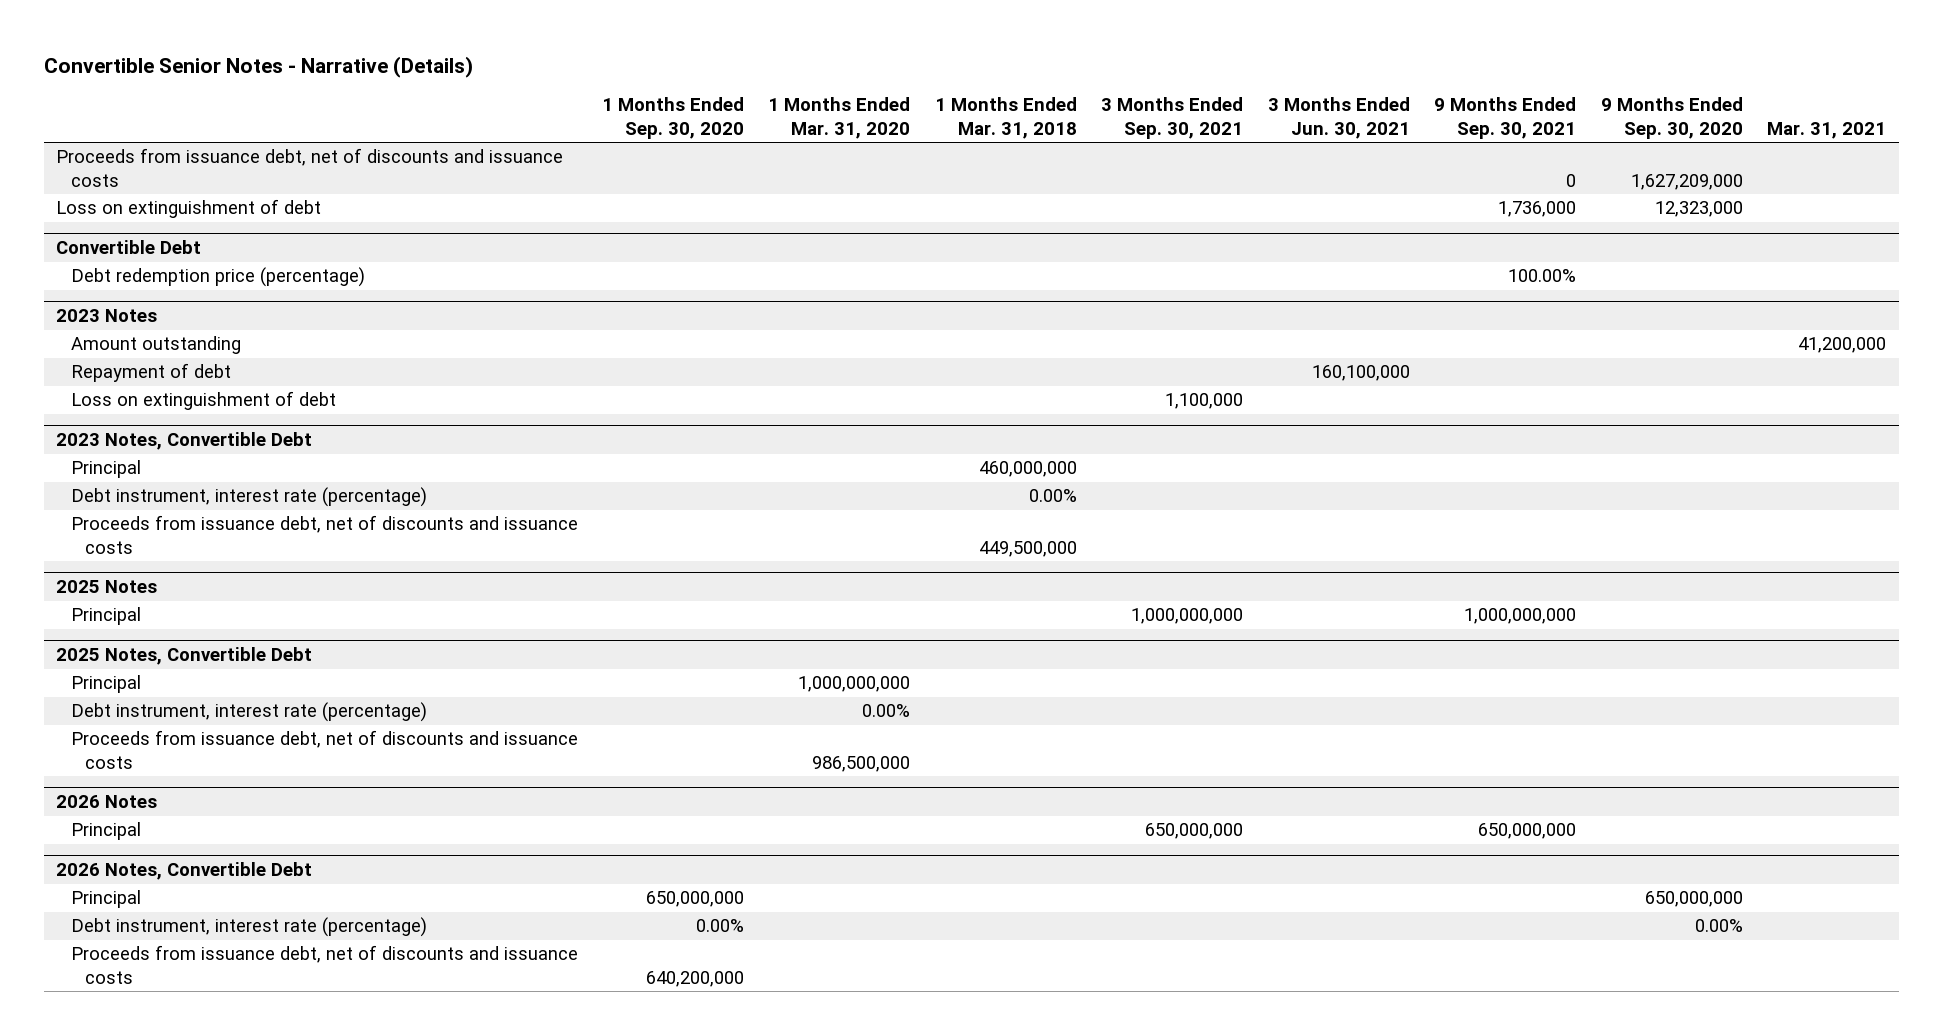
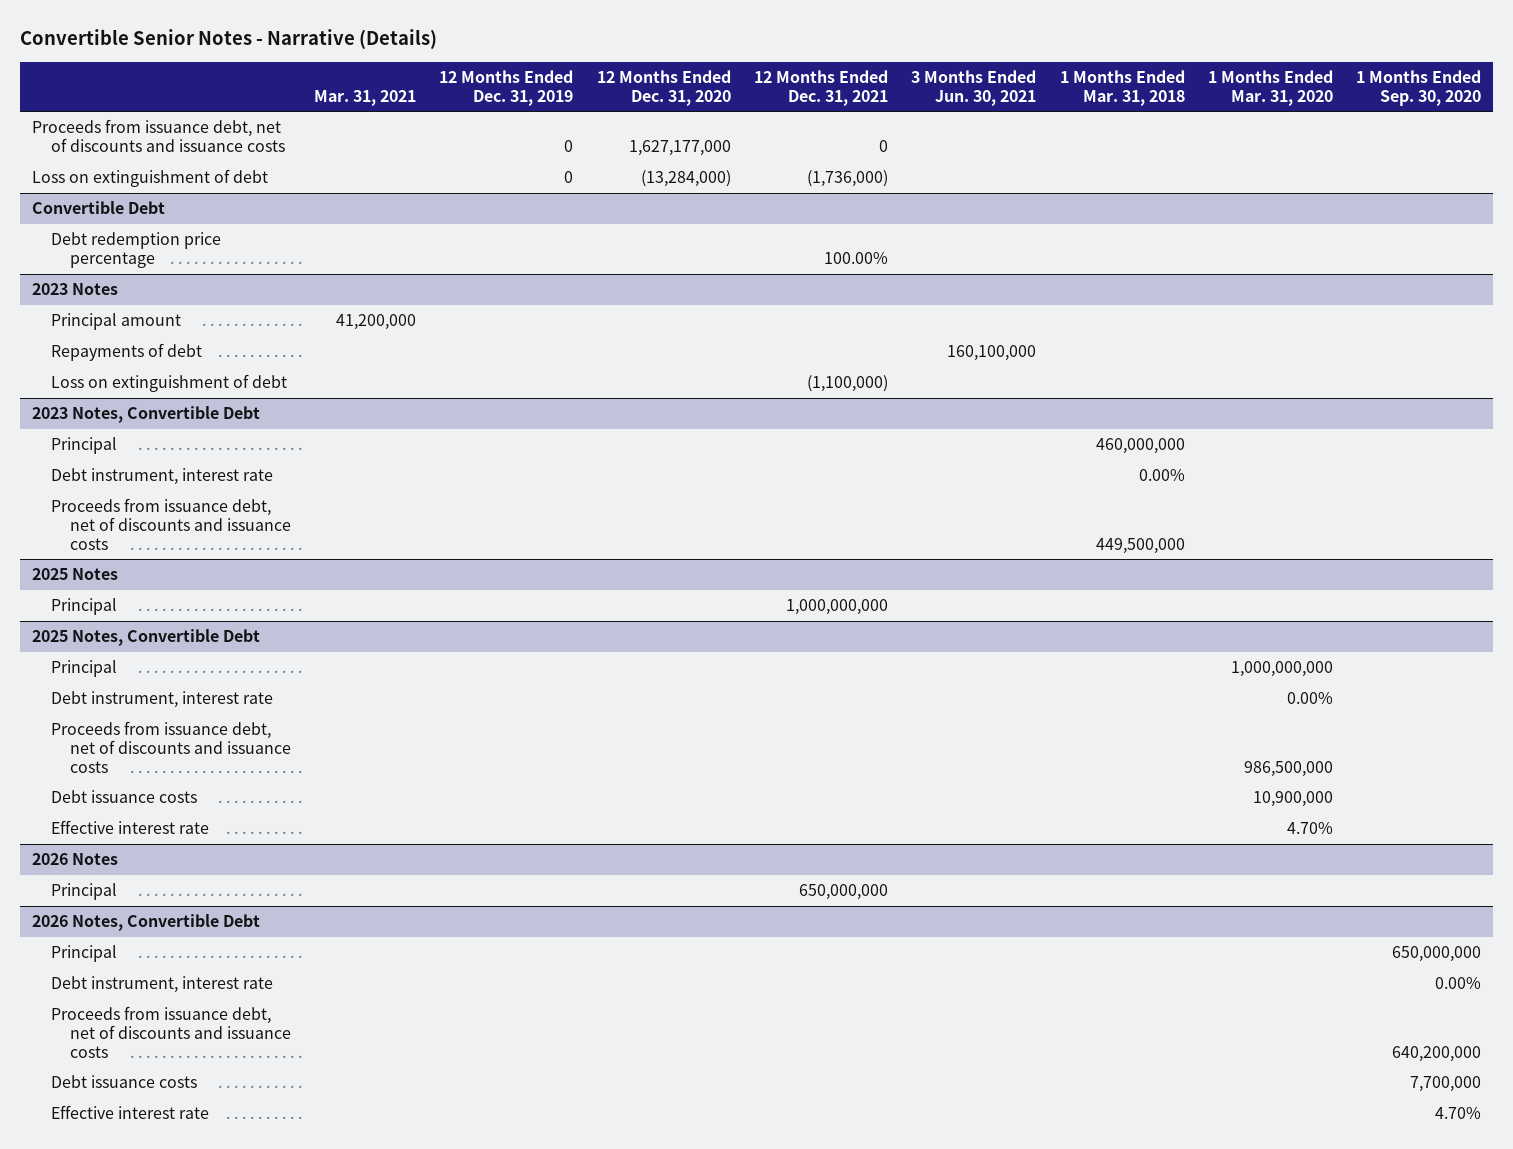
[1101,97,1244,139] 3 Months Ended Sep. 30, 2021 -> none
[1434,97,1577,139] 9 Months Ended Sep. 30, 2021 -> none
[1600,97,1743,139] 9 Months Ended Sep. 30, 2020 -> none
none -> [439,69,574,106] 12 Months Ended Dec. 31, 2019
none -> [596,69,731,106] 12 Months Ended Dec. 31, 2020
none -> [754,69,889,106] 12 Months Ended Dec. 31, 2021
[70,267,365,288] Debt redemption price (percentage) -> [50,232,221,269] Debt redemption price percentage
[70,336,241,355] Amount outstanding -> [50,313,181,331] Principal amount
[70,363,231,383] Repayment of debt -> [50,343,202,362] Repayments of debt
[70,487,427,508] Debt instrument, interest rate (percentage) -> [50,468,273,486] Debt instrument, interest rate
[70,702,427,723] Debt instrument, interest rate (percentage) -> [50,691,273,709] Debt instrument, interest rate
none -> [50,790,197,804] Debt issuance costs
none -> [50,820,209,835] Effective interest rate
[70,917,427,938] Debt instrument, interest rate (percentage) -> [50,976,273,994] Debt instrument, interest rate
none -> [50,1075,197,1089] Debt issuance costs
none -> [50,1105,209,1120] Effective interest rate

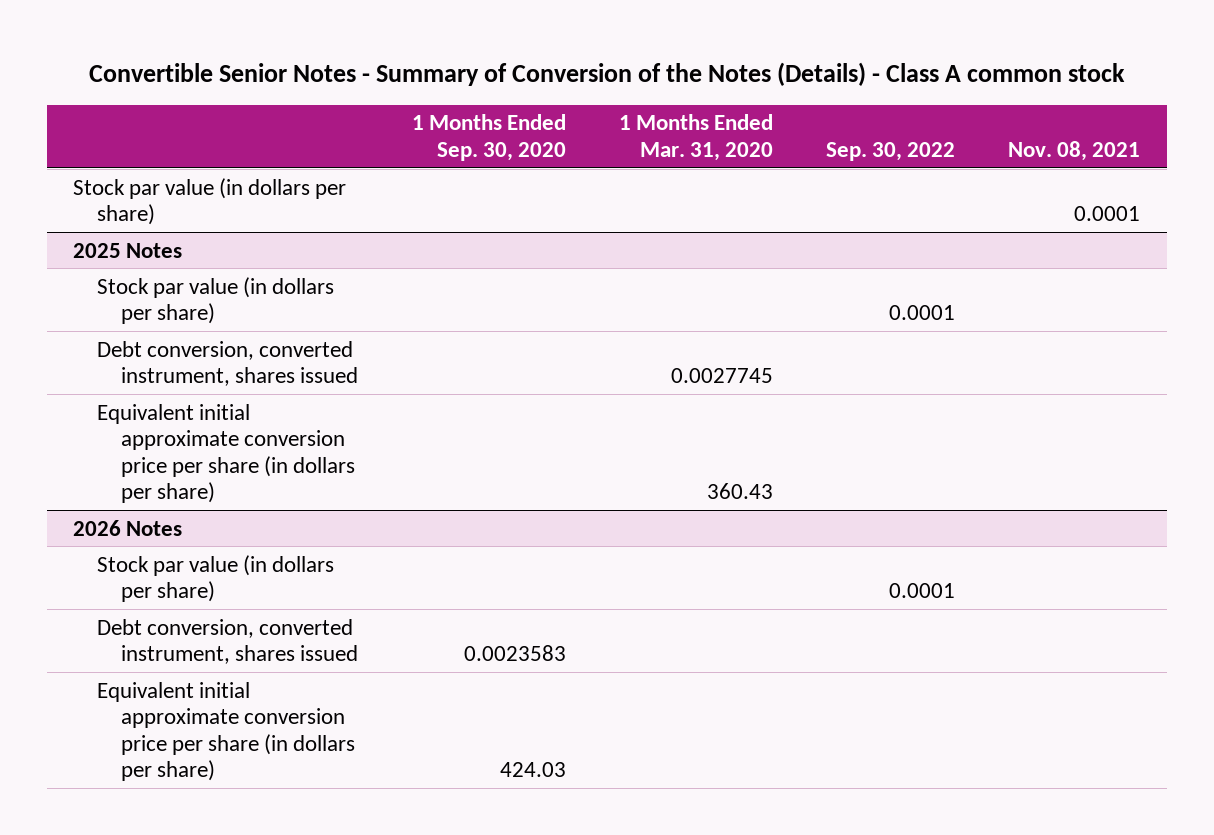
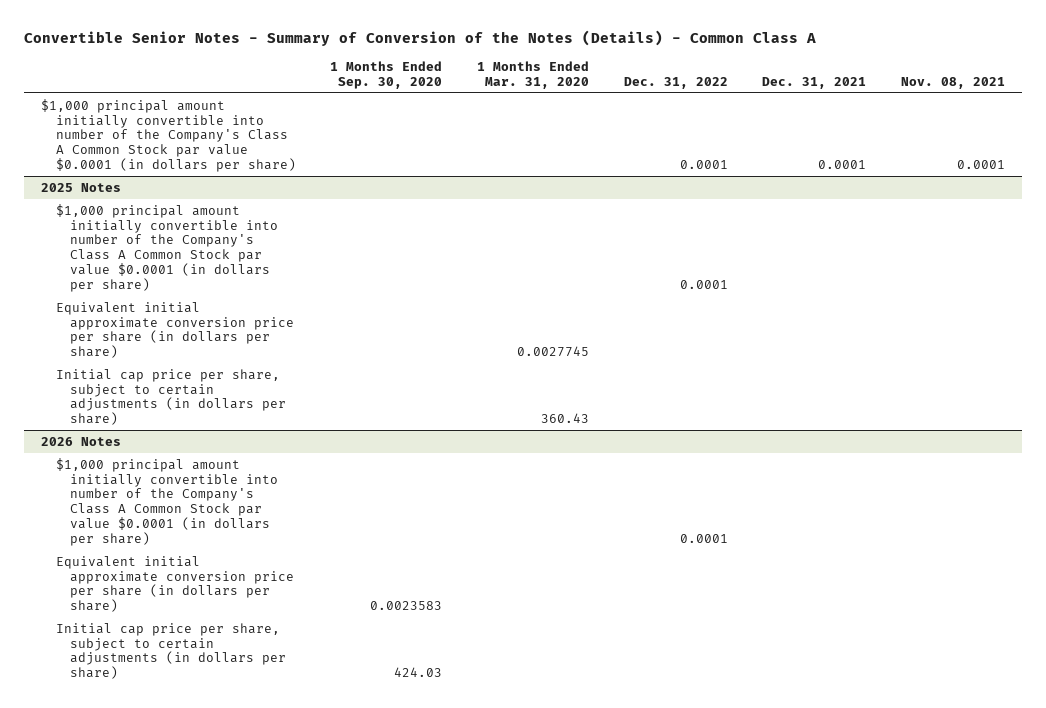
[88,62,1125,87] Convertible Senior Notes - Summary of Conversion of the Notes (Details) - Class A common stock -> [23,29,816,46] Convertible Senior Notes - Summary of Conversion of the Notes (Details) - Common Class A
[826,141,956,161] Sep. 30, 2022 -> none
none -> [623,76,728,89] Dec. 31, 2022
none -> [762,76,867,89] Dec. 31, 2021
[73,177,347,226] Stock par value (in dollars per share) -> [41,98,296,172] $1,000 principal amount initially convertible into number of the Company's Class A Common Stock par value $0.0001 (in dollars per share)
[97,276,335,325] Stock par value (in dollars per share) -> [55,203,279,292] $1,000 principal amount initially convertible into number of the Company's Class A Common Stock par value $0.0001 (in dollars per share)
[97,340,359,387] Debt conversion, converted instrument, shares issued -> [55,301,295,359] Equivalent initial approximate conversion price per share (in dollars per share)
[97,403,356,504] Equivalent initial approximate conversion price per share (in dollars per share) -> [55,368,287,426] Initial cap price per share, subject to certain adjustments (in dollars per share)
[97,554,335,603] Stock par value (in dollars per share) -> [55,457,279,546] $1,000 principal amount initially convertible into number of the Company's Class A Common Stock par value $0.0001 (in dollars per share)
[97,618,359,665] Debt conversion, converted instrument, shares issued -> [55,555,295,613] Equivalent initial approximate conversion price per share (in dollars per share)
[97,681,356,782] Equivalent initial approximate conversion price per share (in dollars per share) -> [55,622,287,680] Initial cap price per share, subject to certain adjustments (in dollars per share)

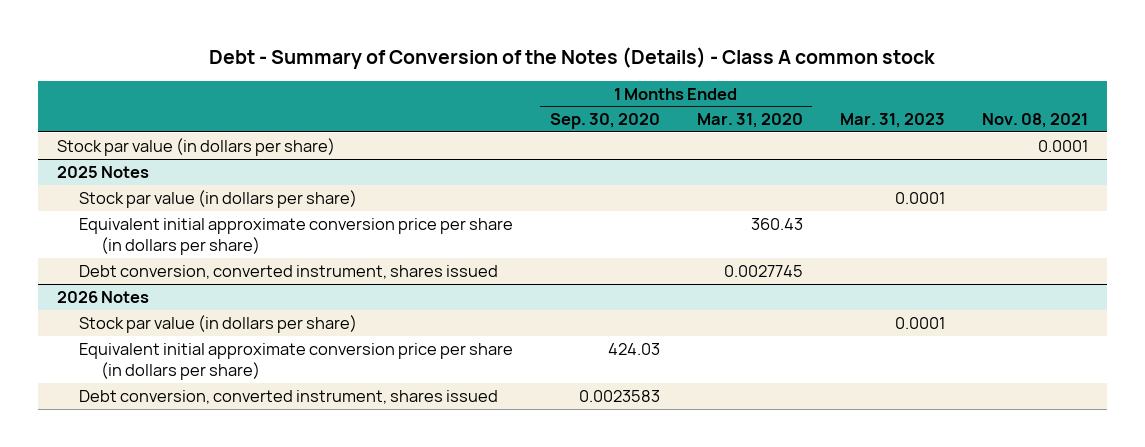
[23,29,816,46] Convertible Senior Notes - Summary of Conversion of the Notes (Details) - Common Class A -> [209,47,936,70] Debt - Summary of Conversion of the Notes (Details) - Class A common stock
[623,76,728,89] Dec. 31, 2022 -> none
[762,76,867,89] Dec. 31, 2021 -> none
none -> [839,113,945,129] Mar. 31, 2023
[41,98,296,172] $1,000 principal amount initially convertible into number of the Company's Class A Common Stock par value $0.0001 (in dollars per share) -> [56,137,335,156] Stock par value (in dollars per share)
[55,368,287,426] Initial cap price per share, subject to certain adjustments (in dollars per share) -> none
[55,203,279,292] $1,000 principal amount initially convertible into number of the Company's Class A Common Stock par value $0.0001 (in dollars per share) -> [78,189,357,208] Stock par value (in dollars per share)
[517,346,590,358] 0.0027745 -> [750,217,803,230] 360.43
none -> [78,264,498,279] Debt conversion, converted instrument, shares issued
[55,622,287,680] Initial cap price per share, subject to certain adjustments (in dollars per share) -> none
[55,457,279,546] $1,000 principal amount initially convertible into number of the Company's Class A Common Stock par value $0.0001 (in dollars per share) -> [78,314,357,333] Stock par value (in dollars per share)
[370,601,443,611] 0.0023583 -> [607,342,660,355] 424.03
none -> [78,389,498,404] Debt conversion, converted instrument, shares issued

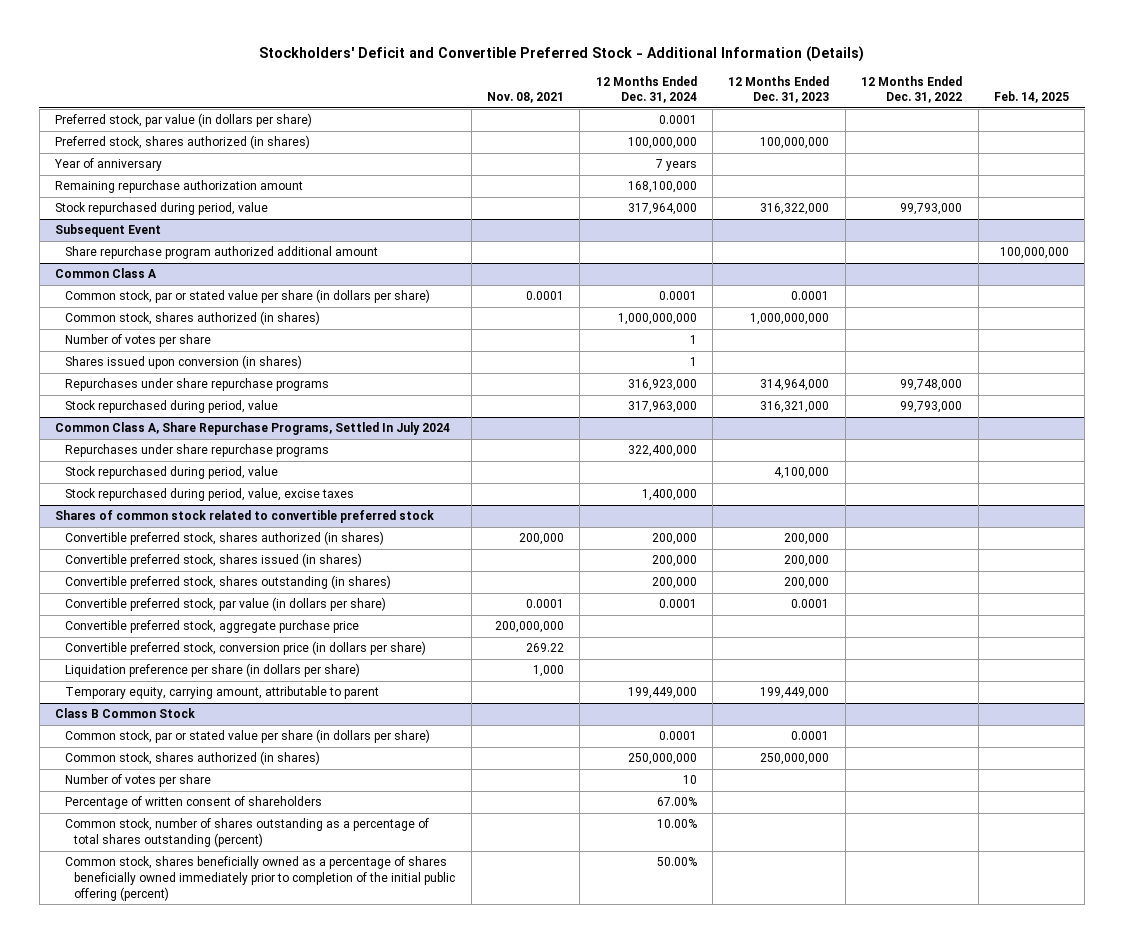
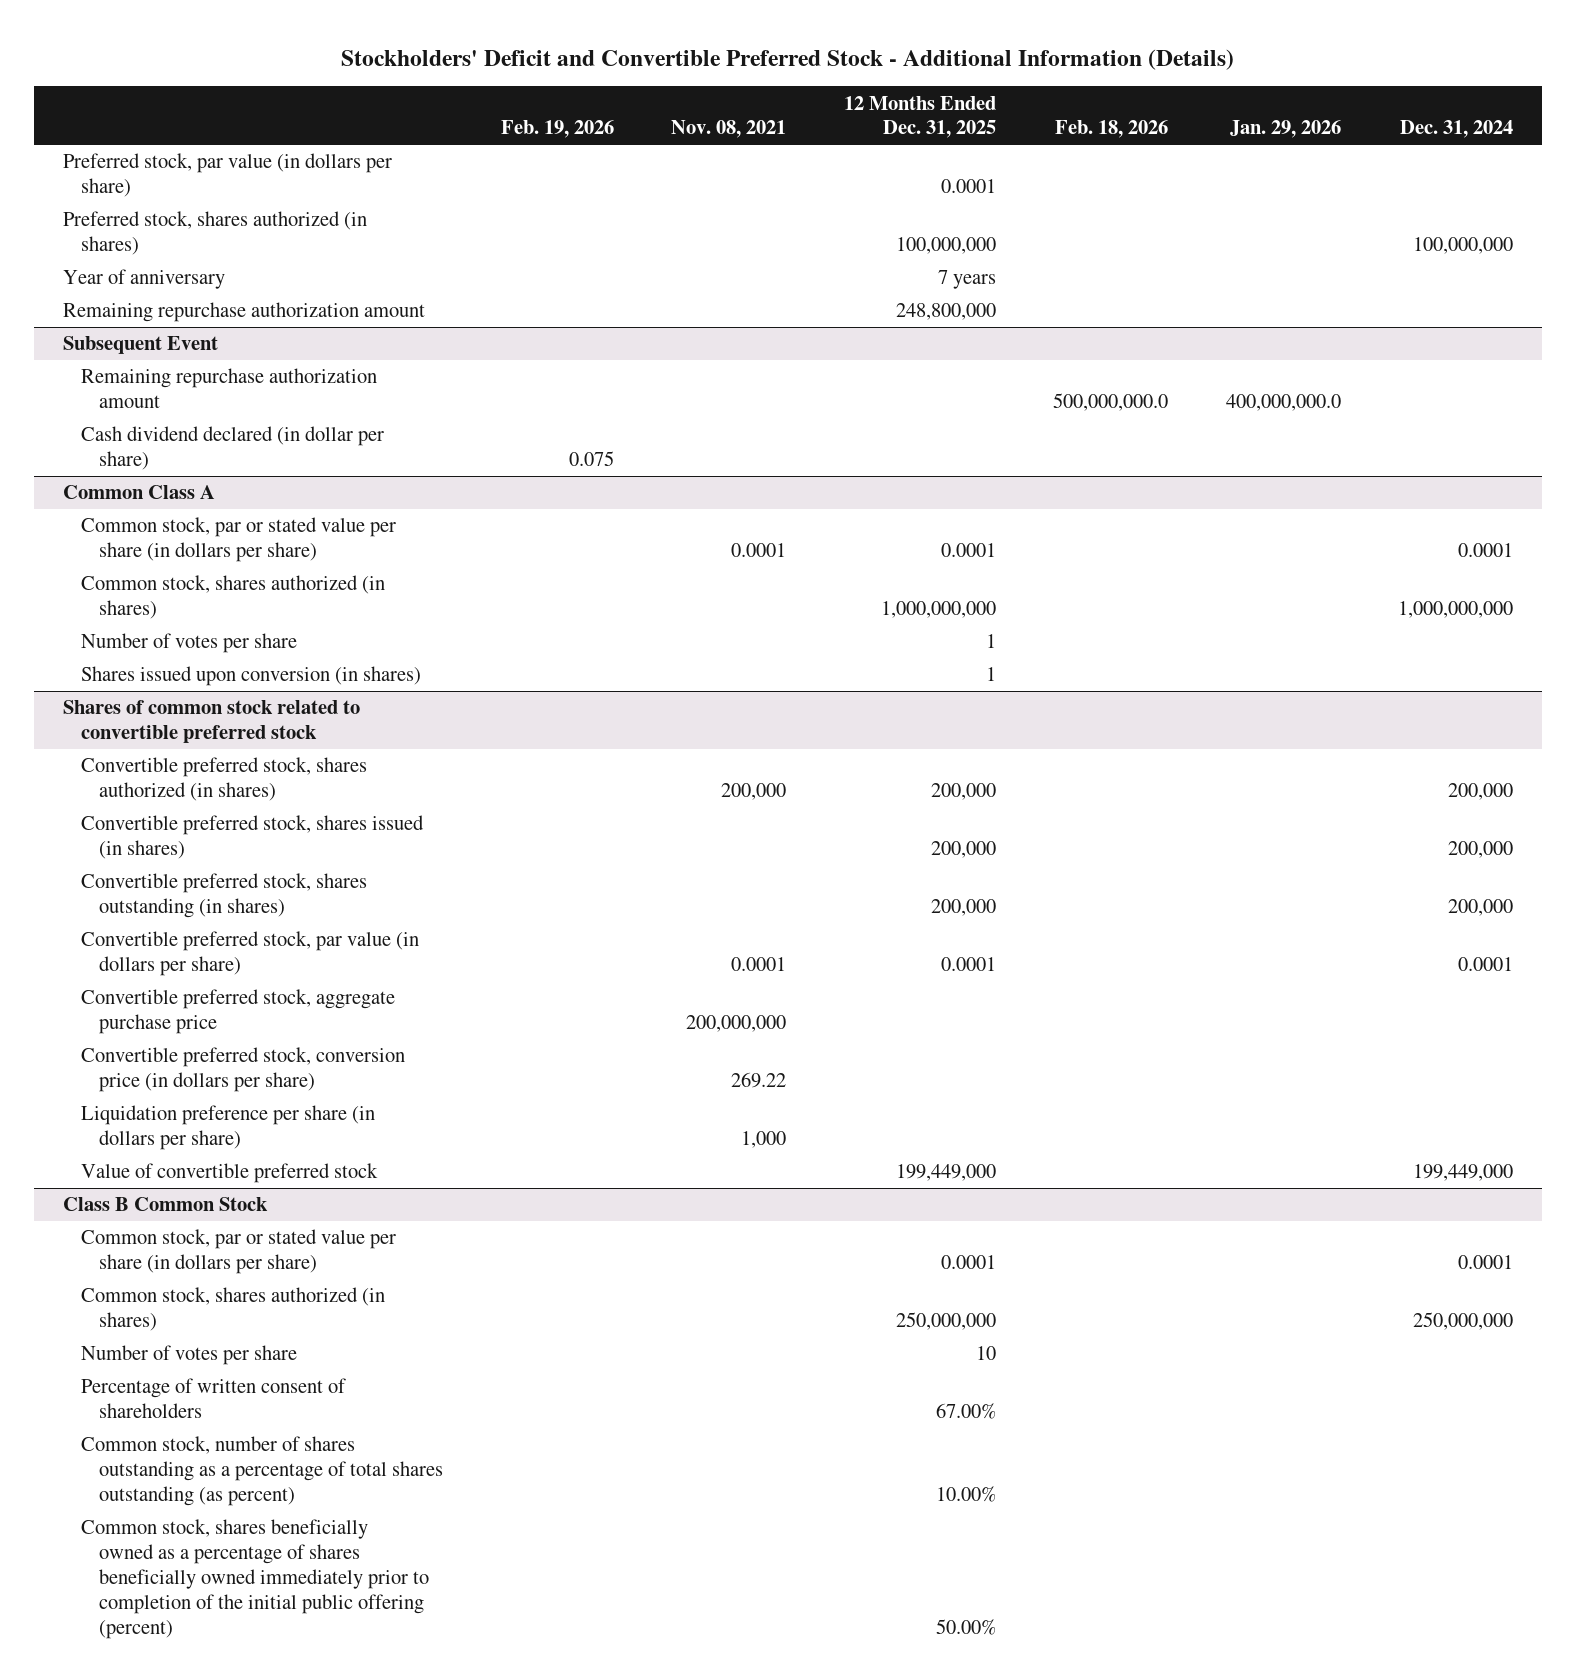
[595,75,697,104] 12 Months Ended Dec. 31, 2024 -> none
[728,75,830,104] 12 Months Ended Dec. 31, 2023 -> none
[861,75,963,104] 12 Months Ended Dec. 31, 2022 -> none
[993,91,1069,104] Feb. 14, 2025 -> none
none -> [500,120,614,139] Feb. 19, 2026
none -> [843,95,996,139] 12 Months Ended Dec. 31, 2025
none -> [1055,120,1169,139] Feb. 18, 2026
none -> [1229,120,1341,139] Jan. 29, 2026
none -> [1400,120,1514,139] Dec. 31, 2024
[55,202,269,216] Stock repurchased during period, value -> none
[64,246,378,260] Share repurchase program authorized additional amount -> none
none -> [81,368,378,409] Remaining repurchase authorization amount
none -> [81,426,385,471] Cash dividend declared (in dollar per share)
[64,378,329,392] Repurchases under share repurchase programs -> none
[64,400,278,414] Stock repurchased during period, value -> none
[55,422,451,436] Common Class A, Share Repurchase Programs, Settled In July 2024 -> none
[64,444,329,458] Repurchases under share repurchase programs -> none
[64,466,278,480] Stock repurchased during period, value -> none
[64,488,354,502] Stock repurchased during period, value, excise taxes -> none
[64,686,379,700] Temporary equity, carrying amount, attributable to parent -> [81,1163,379,1184] Value of convertible preferred stock
[64,818,429,848] Common stock, number of shares outstanding as a percentage of total shares outstanding (percent) -> [81,1436,444,1506] Common stock, number of shares outstanding as a percentage of total shares outstanding (as percent)

